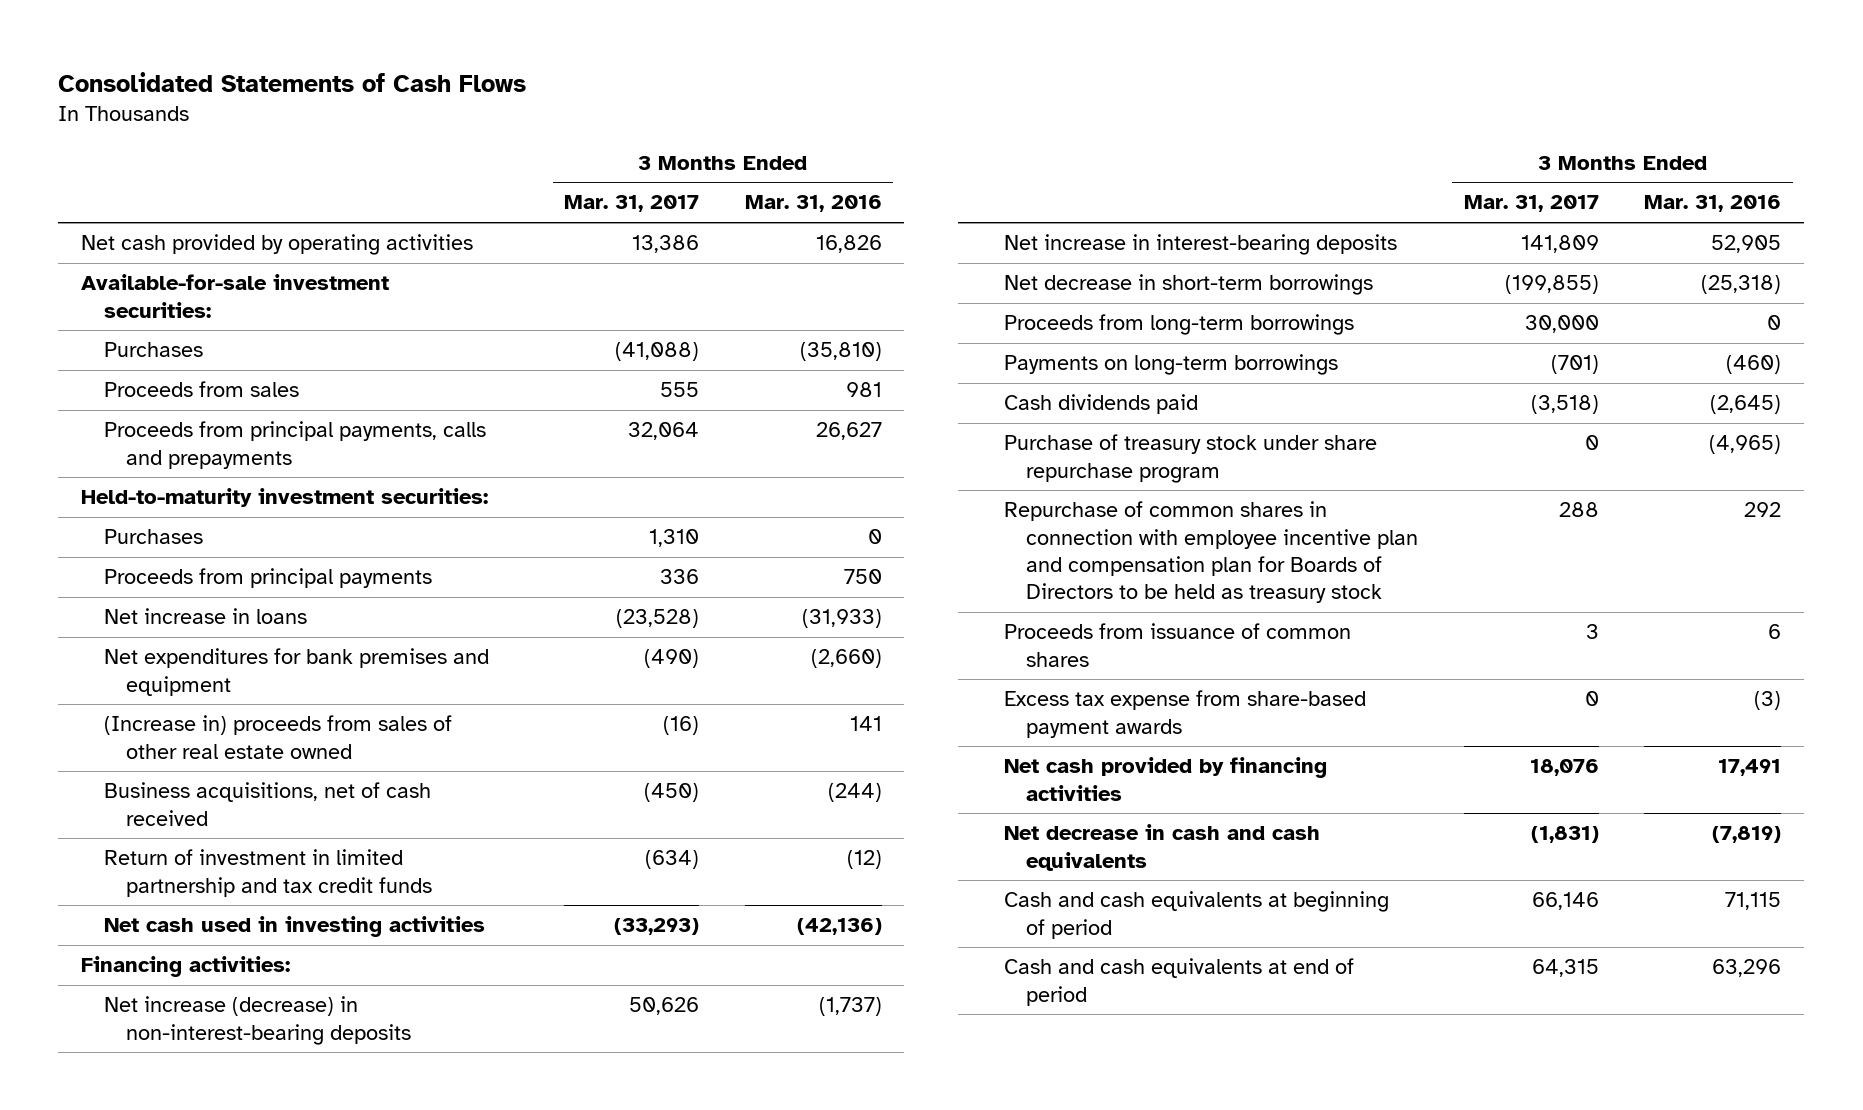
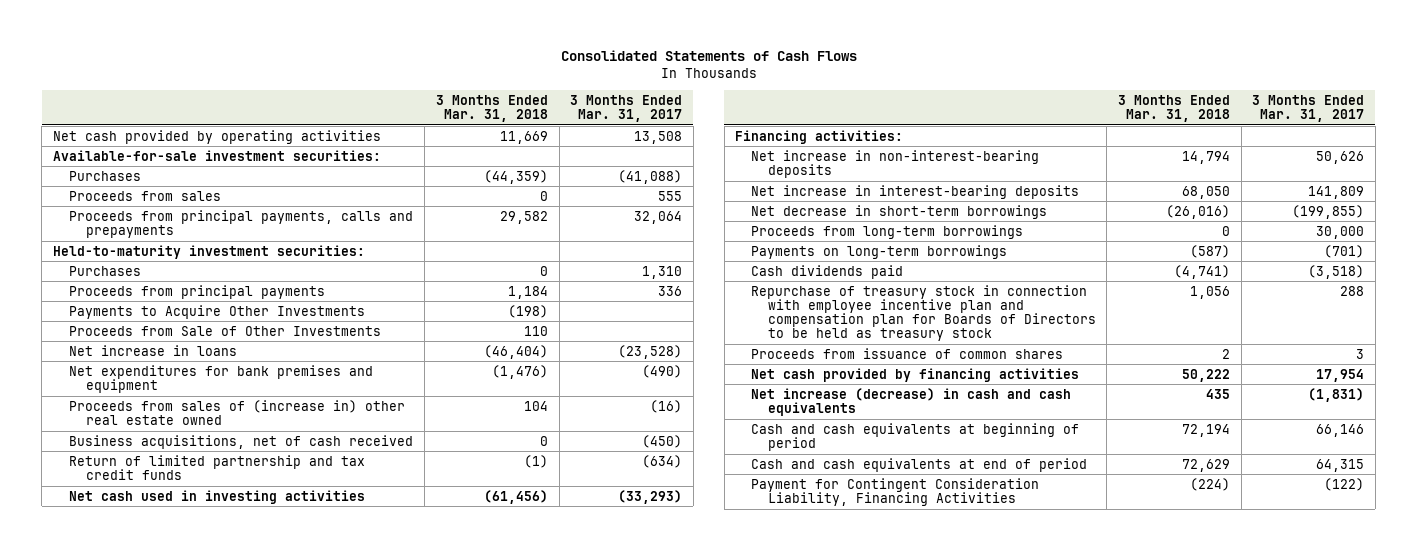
[744,195,882,213] Mar. 31, 2016 -> none
none -> [435,94,548,122] 3 Months Ended Mar. 31, 2018
[632,235,700,254] 13,386 -> [634,130,683,144] 13,508
none -> [69,304,366,319] Payments to Acquire Other Investments
none -> [69,325,382,336] Proceeds from Sale of Other Investments
[103,715,452,759] (Increase in) proceeds from sales of other real estate owned -> [69,399,406,425] Proceeds from sales of (increase in) other real estate owned
[103,849,433,897] Return of investment in limited partnership and tax credit funds -> [69,454,366,480] Return of limited partnership and tax credit funds
[103,996,412,1045] Net increase (decrease) in non-interest-bearing deposits -> [751,149,1040,178] Net increase in non-interest-bearing deposits
[1003,434,1377,483] Purchase of treasury stock under share repurchase program -> none
[1003,501,1419,604] Repurchase of common shares in connection with employee incentive plan and compensation plan for Boards of Directors to be held as treasury stock -> [751,284,1096,342] Repurchase of treasury stock in connection with employee incentive plan and compensation plan for Boards of Directors to be held as treasury stock
[1003,690,1366,738] Excess tax expense from share-based payment awards -> none
[1529,759,1599,777] 18,076 -> [1316,368,1365,382] 17,954
[1003,824,1320,871] Net decrease in cash and cash equivalents -> [751,387,1072,416] Net increase (decrease) in cash and cash equivalents
none -> [751,477,1040,506] Payment for Contingent Consideration Liability, Financing Activities

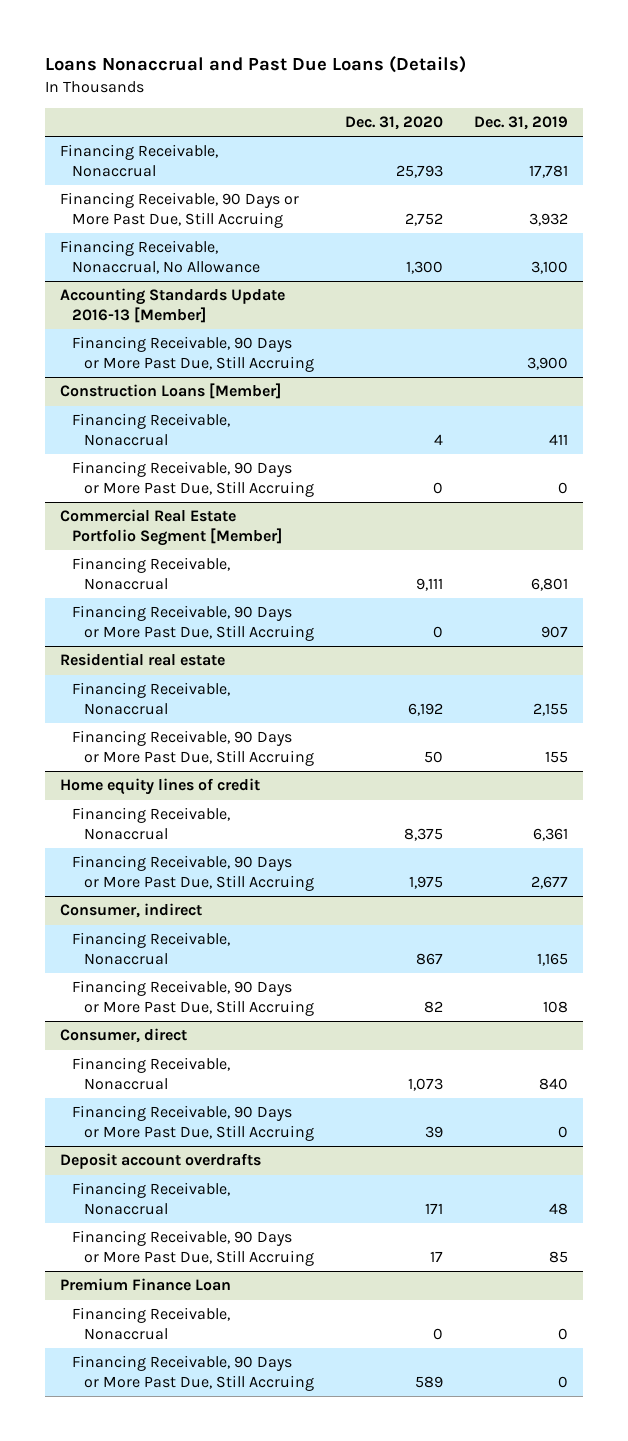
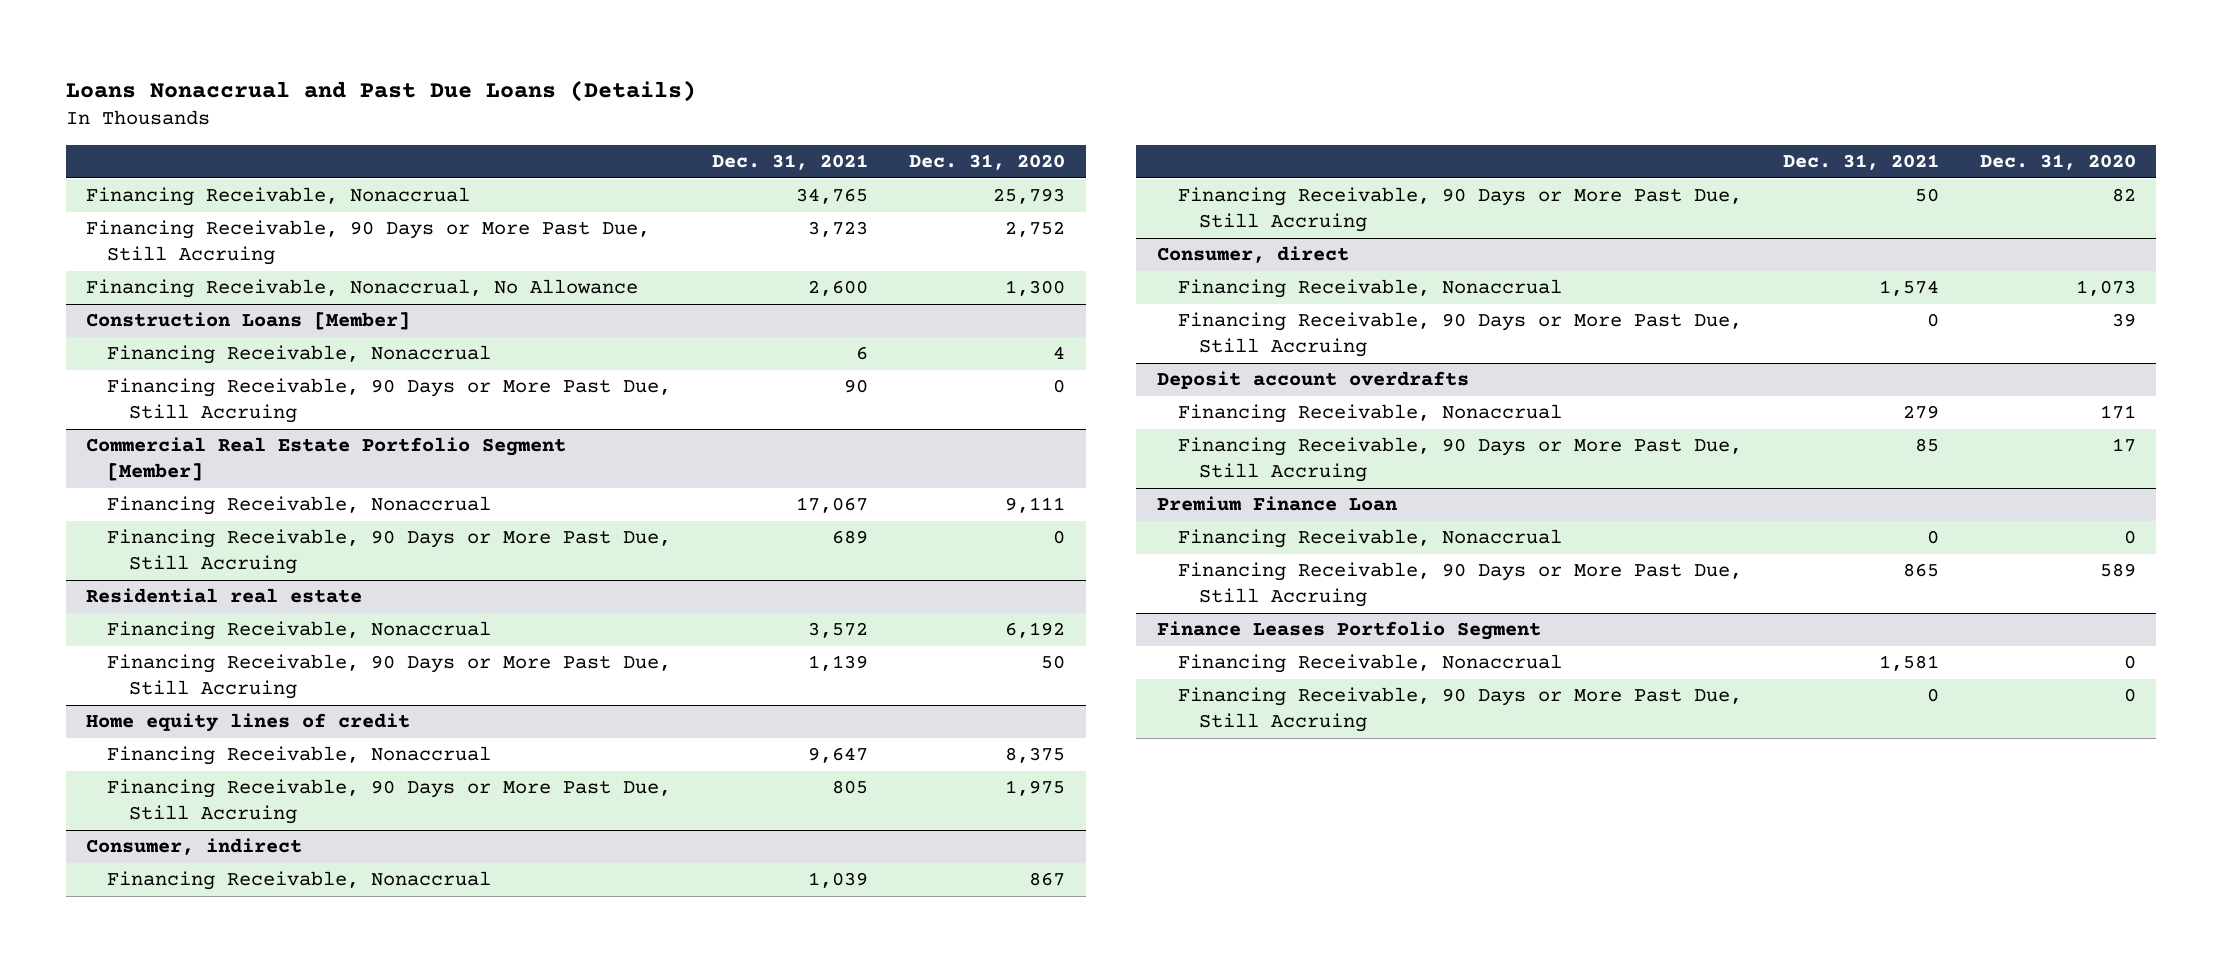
[473,116,568,131] Dec. 31, 2019 -> none
none -> [712,153,869,170] Dec. 31, 2021
[60,288,286,323] Accounting Standards Update 2016-13 [Member] -> none
[72,336,315,372] Financing Receivable, 90 Days or More Past Due, Still Accruing -> none
none -> [1156,621,1541,641] Finance Leases Portfolio Segment
none -> [1178,654,1563,674] Financing Receivable, Nonaccrual
none -> [1178,687,1743,733] Financing Receivable, 90 Days or More Past Due, Still Accruing

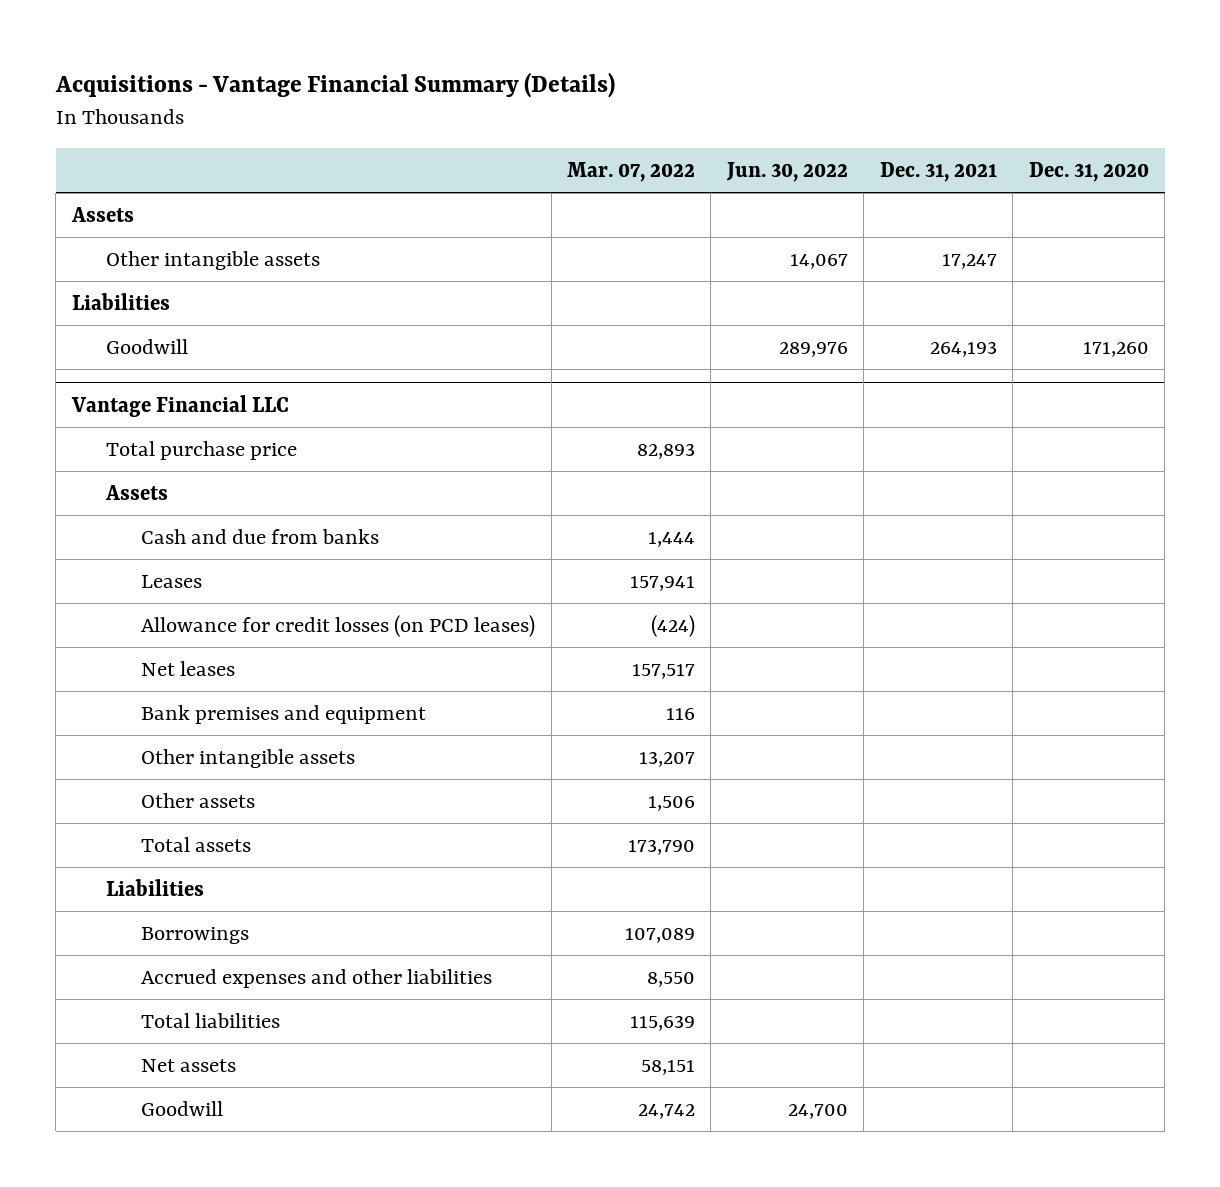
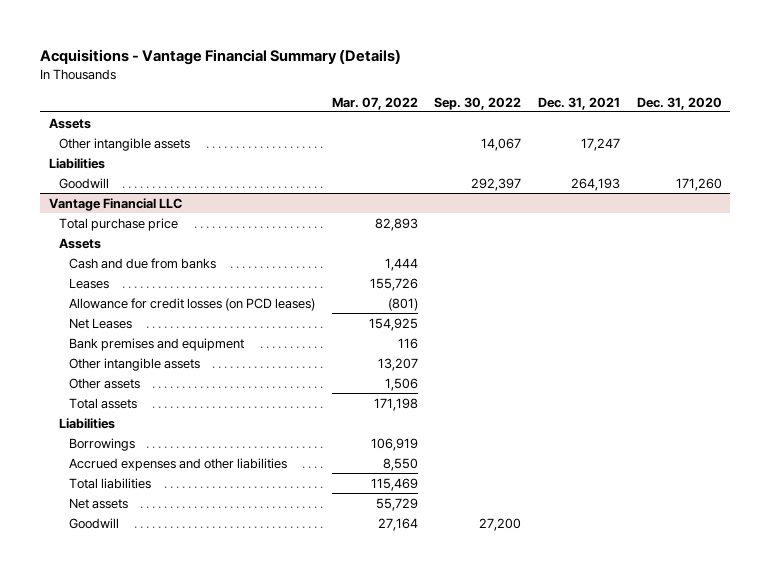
[725,161,848,182] Jun. 30, 2022 -> none
none -> [434,96,522,110] Sep. 30, 2022
[629,575,695,591] 157,941 -> [369,277,418,291] 155,726
[650,614,695,637] (424) -> [387,297,418,311] (801)
[141,660,236,676] Net leases -> [69,317,133,329] Net Leases
[631,663,695,679] 157,517 -> [368,317,418,331] 154,925
[627,838,695,855] 173,790 -> [373,397,418,411] 171,198
[624,927,695,943] 107,089 -> [370,437,418,451] 106,919
[629,1014,695,1031] 115,639 -> [370,477,418,491] 115,469
[640,1059,695,1075] 58,151 -> [375,497,418,511] 55,729
[637,1103,695,1119] 24,742 -> [377,517,418,531] 27,164

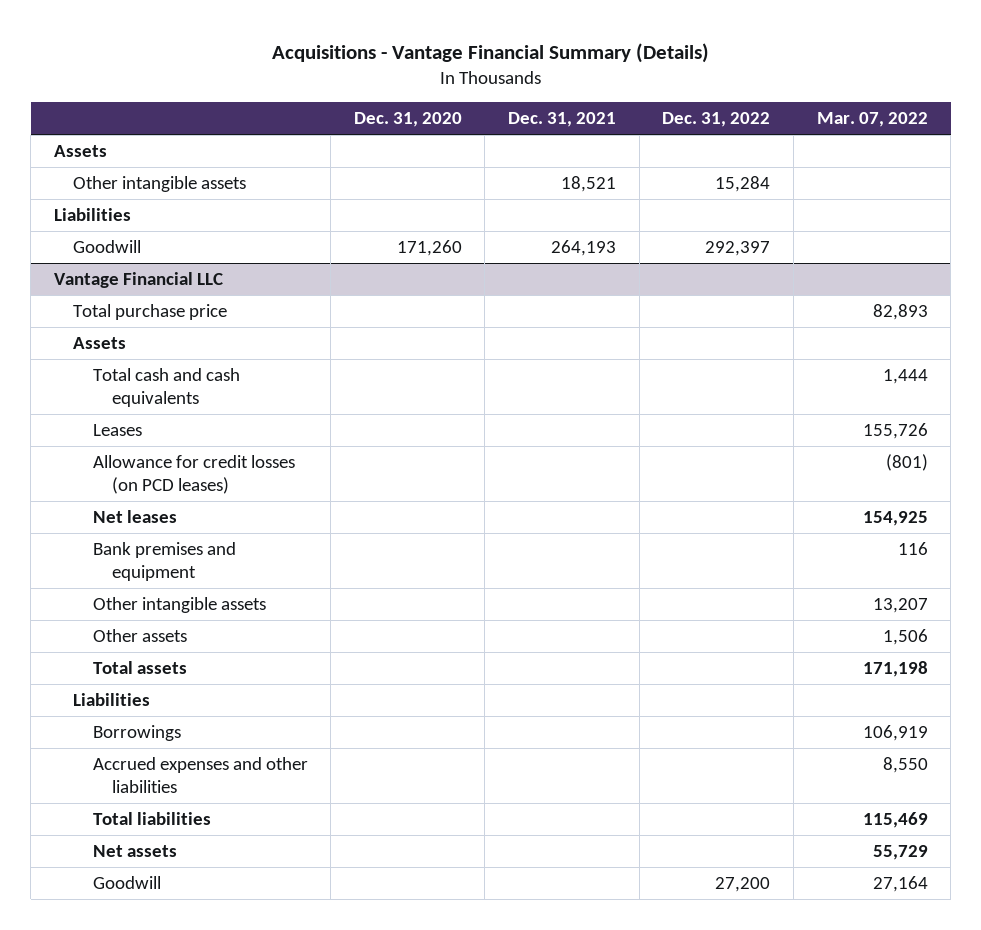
[434,96,522,110] Sep. 30, 2022 -> none
none -> [662,112,771,128] Dec. 31, 2022
[580,137,620,151] 17,247 -> [561,175,617,192] 18,521
[69,257,217,269] Cash and due from banks -> [92,367,240,407] Total cash and cash equivalents
[69,317,133,329] Net Leases -> [92,509,177,523] Net leases

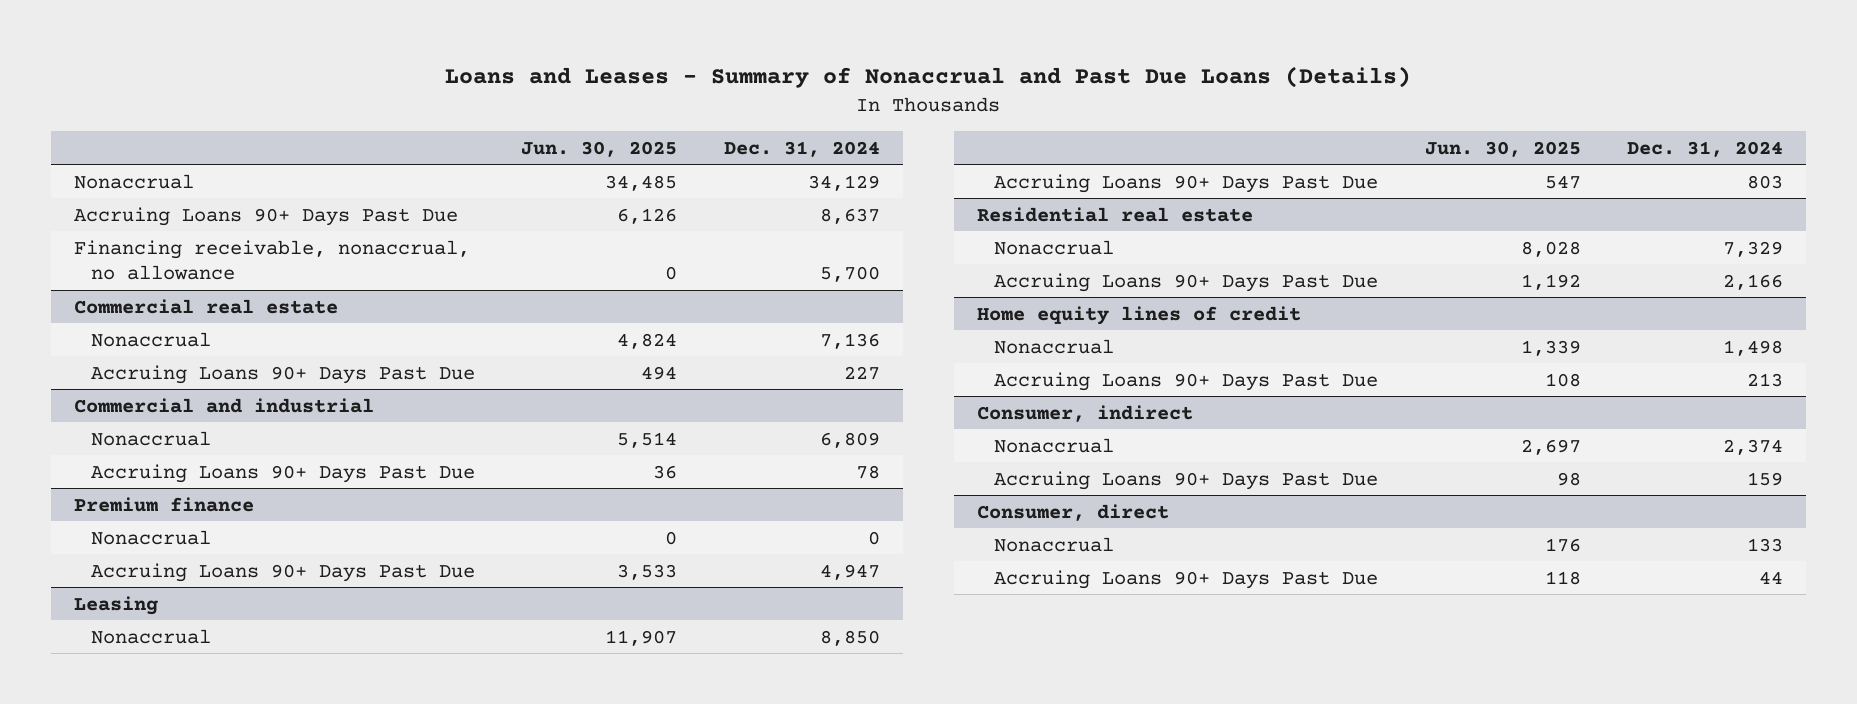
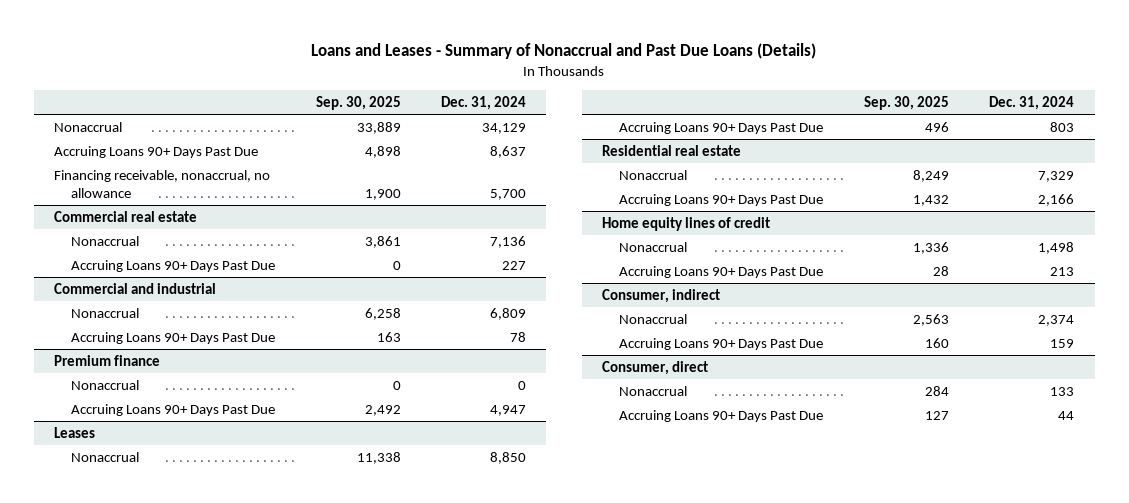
[521,140,678,157] Jun. 30, 2025 -> none
none -> [315,95,401,110] Sep. 30, 2025
[74,595,159,615] Leasing -> [54,426,96,438] Leases

